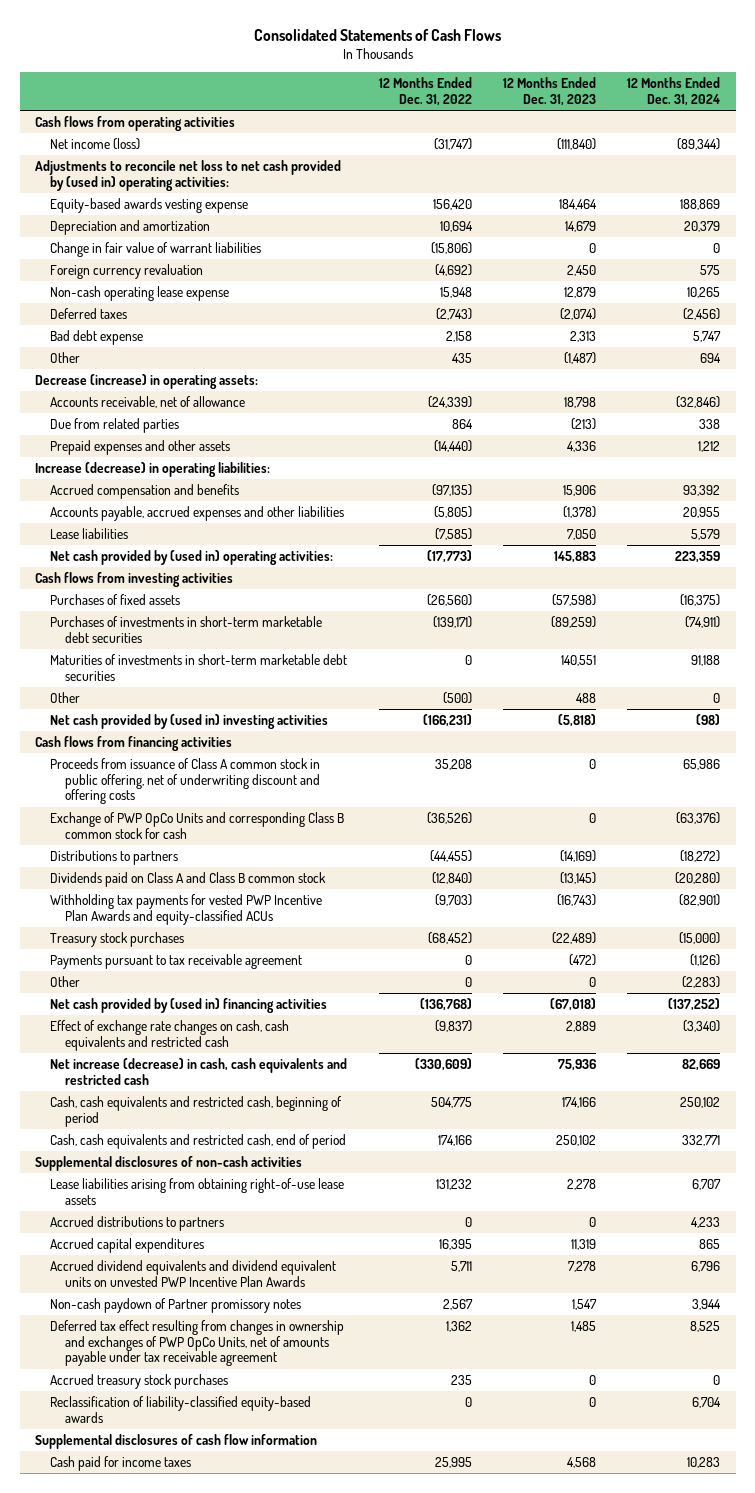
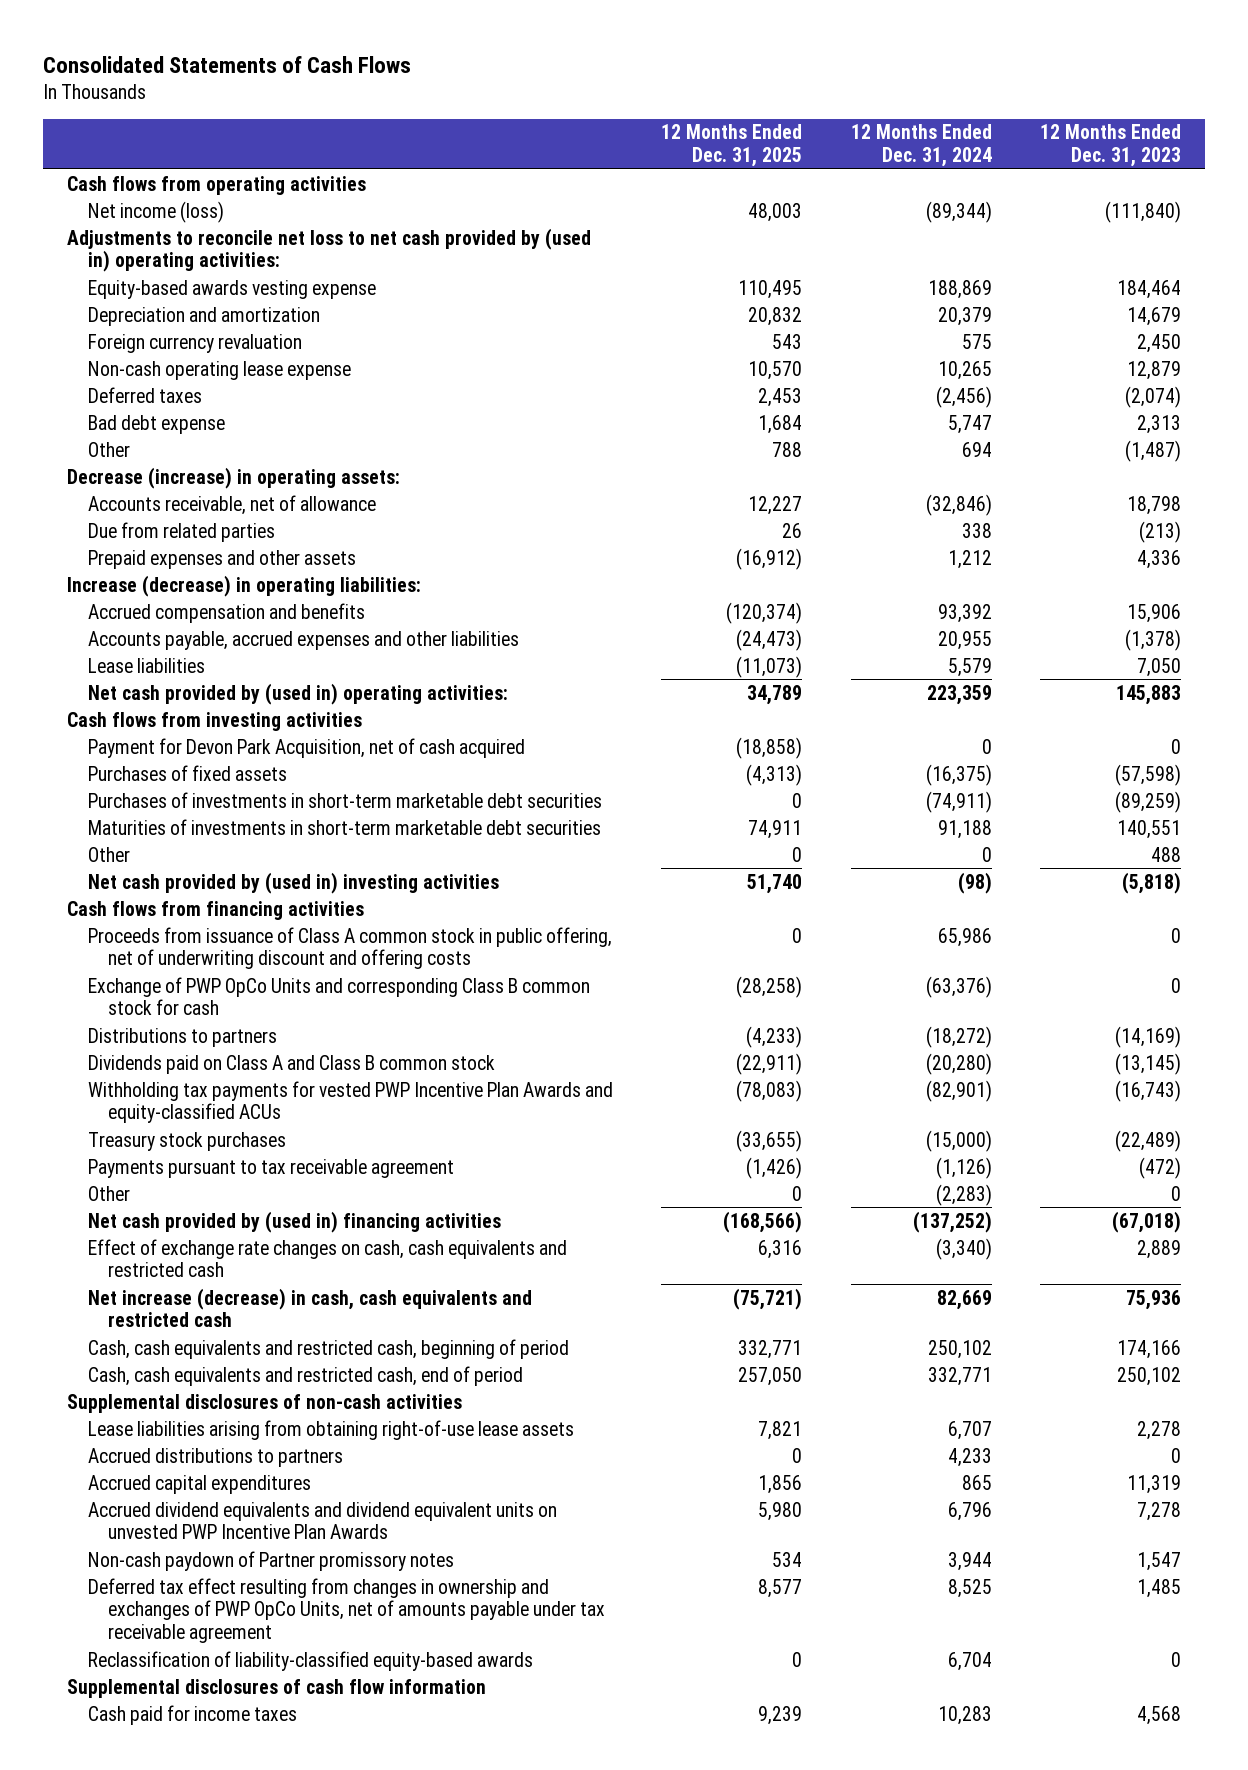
[378,77,472,106] 12 Months Ended Dec. 31, 2022 -> none
none -> [661,124,803,167] 12 Months Ended Dec. 31, 2025
[50,241,262,257] Change in fair value of warrant liabilities -> none
none -> [87,737,525,758] Payment for Devon Park Acquisition, net of cash acquired
[50,1373,229,1389] Accrued treasury stock purchases -> none

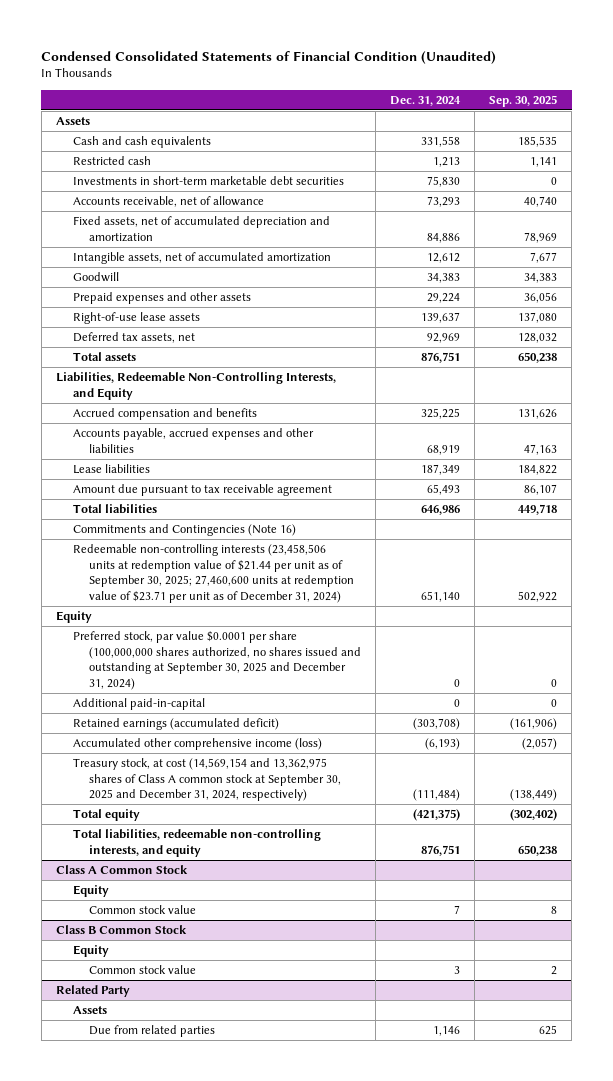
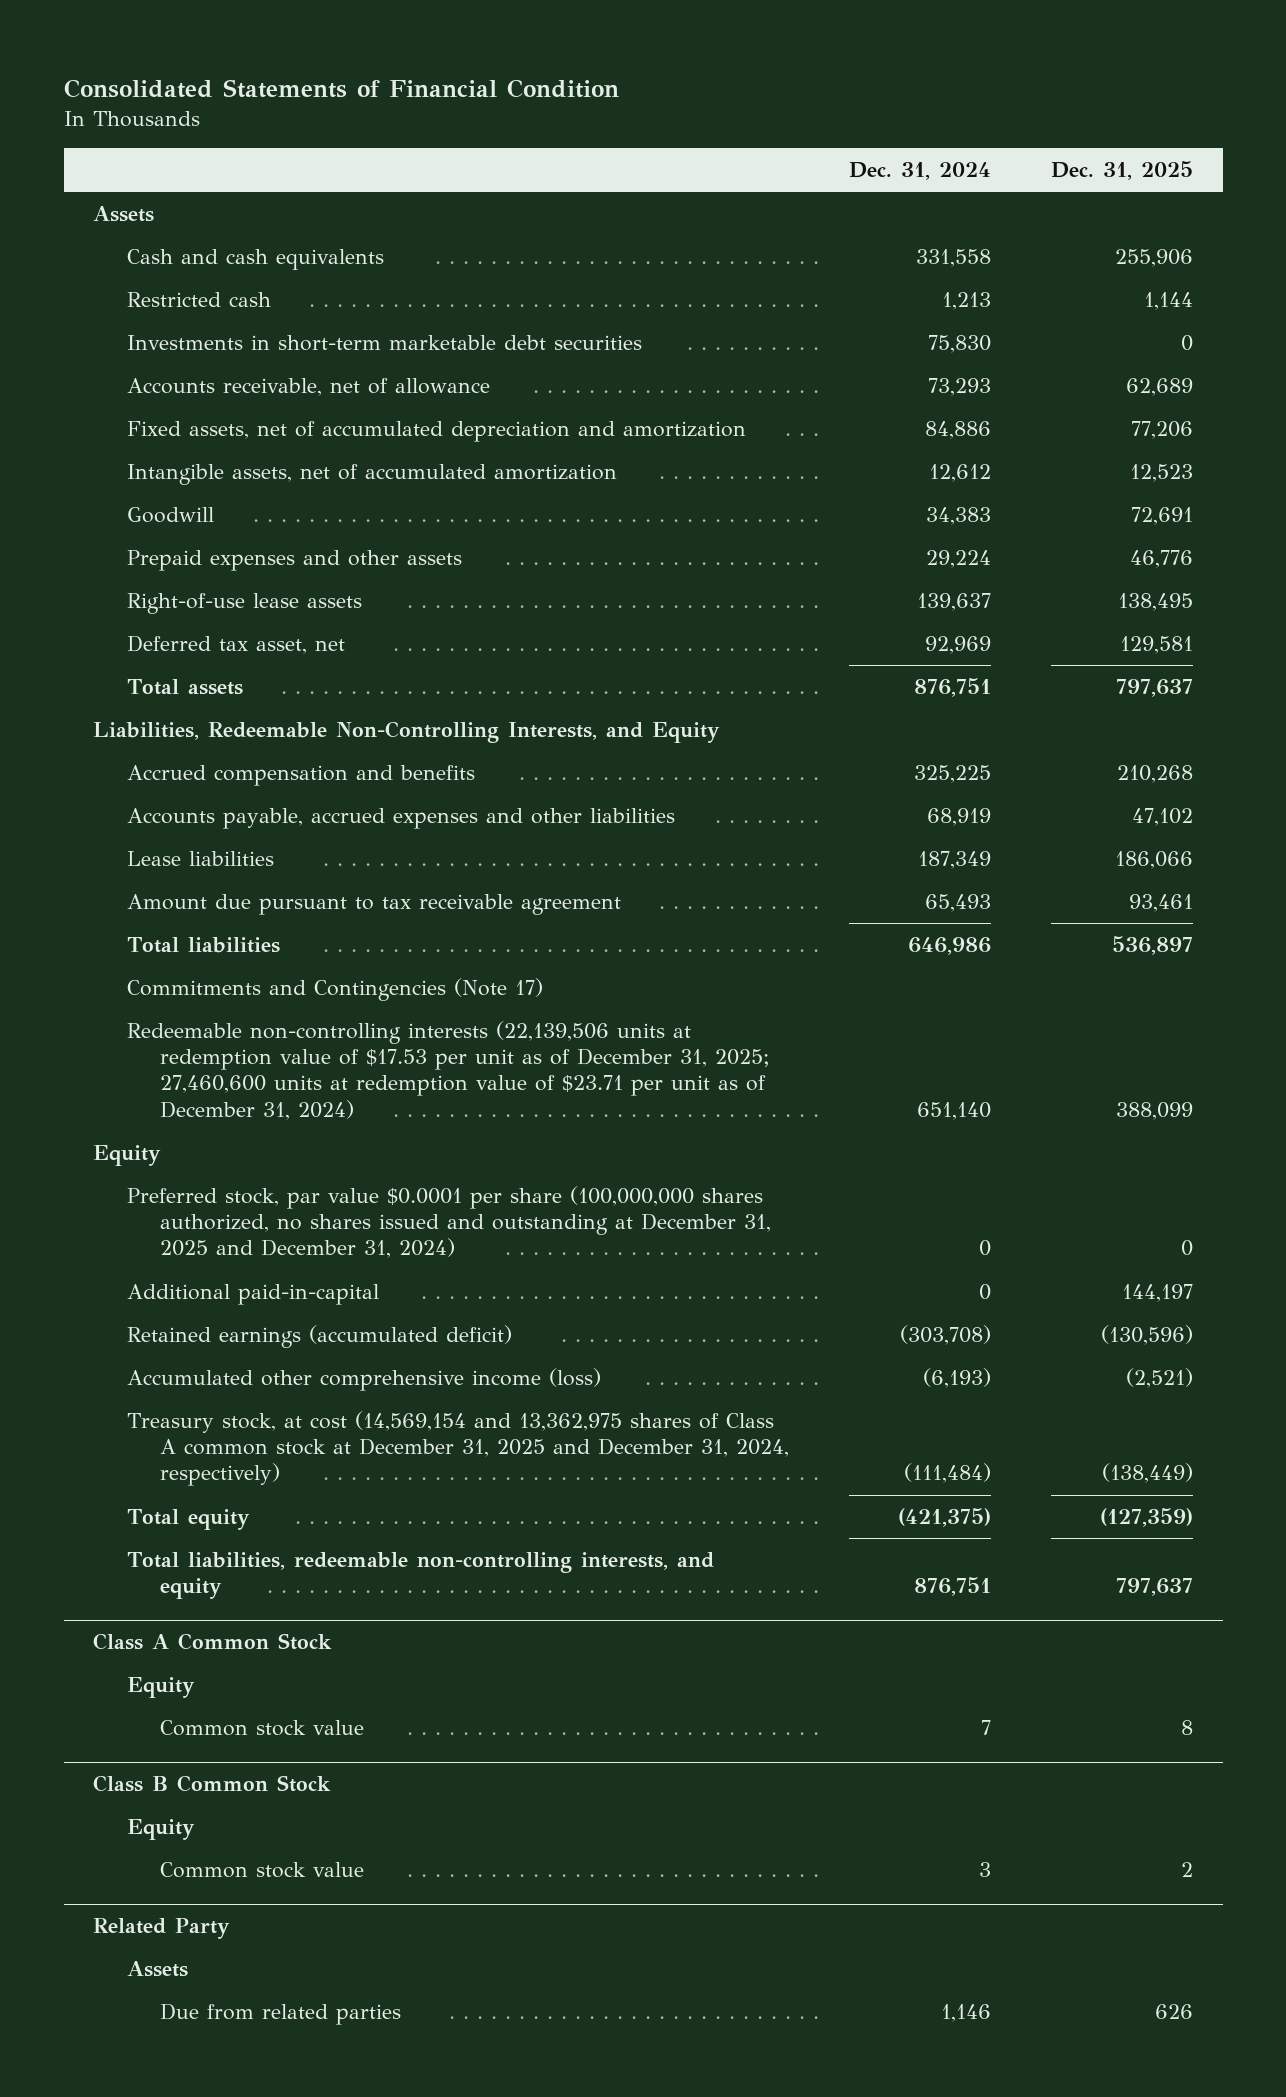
[41,50,497,64] Condensed Consolidated Statements of Financial Condition (Unaudited) -> [63,79,619,99] Consolidated Statements of Financial Condition
[489,94,558,107] Sep. 30, 2025 -> none
none -> [1050,160,1193,180] Dec. 31, 2025
[72,332,195,344] Deferred tax assets, net -> [126,635,345,655] Deferred tax asset, net
[72,524,296,537] Commitments and Contingencies (Note 16) -> [126,978,543,1002] Commitments and Contingencies (Note 17)
[72,544,355,603] Redeemable non-controlling interests (23,458,506 units at redemption value of $21.44 per unit as of September 30, 2025; 27,460,600 units at redemption value of $23.71 per unit as of December 31, 2024) -> [126,1021,770,1120] Redeemable non-controlling interests (22,139,506 units at redemption value of $17.53 per unit as of December 31, 2025; 27,460,600 units at redemption value of $23.71 per unit as of December 31, 2024)
[72,631,362,690] Preferred stock, par value $0.0001 per share (100,000,000 shares authorized, no shares issued and outstanding at September 30, 2025 and December 31, 2024) -> [126,1186,771,1259] Preferred stock, par value $0.0001 per share (100,000,000 shares authorized, no shares issued and outstanding at December 31, 2025 and December 31, 2024)
[72,758,342,802] Treasury stock, at cost (14,569,154 and 13,362,975 shares of Class A common stock at September 30, 2025 and December 31, 2024, respectively) -> [126,1411,789,1487] Treasury stock, at cost (14,569,154 and 13,362,975 shares of Class A common stock at December 31, 2025 and December 31, 2024, respectively)

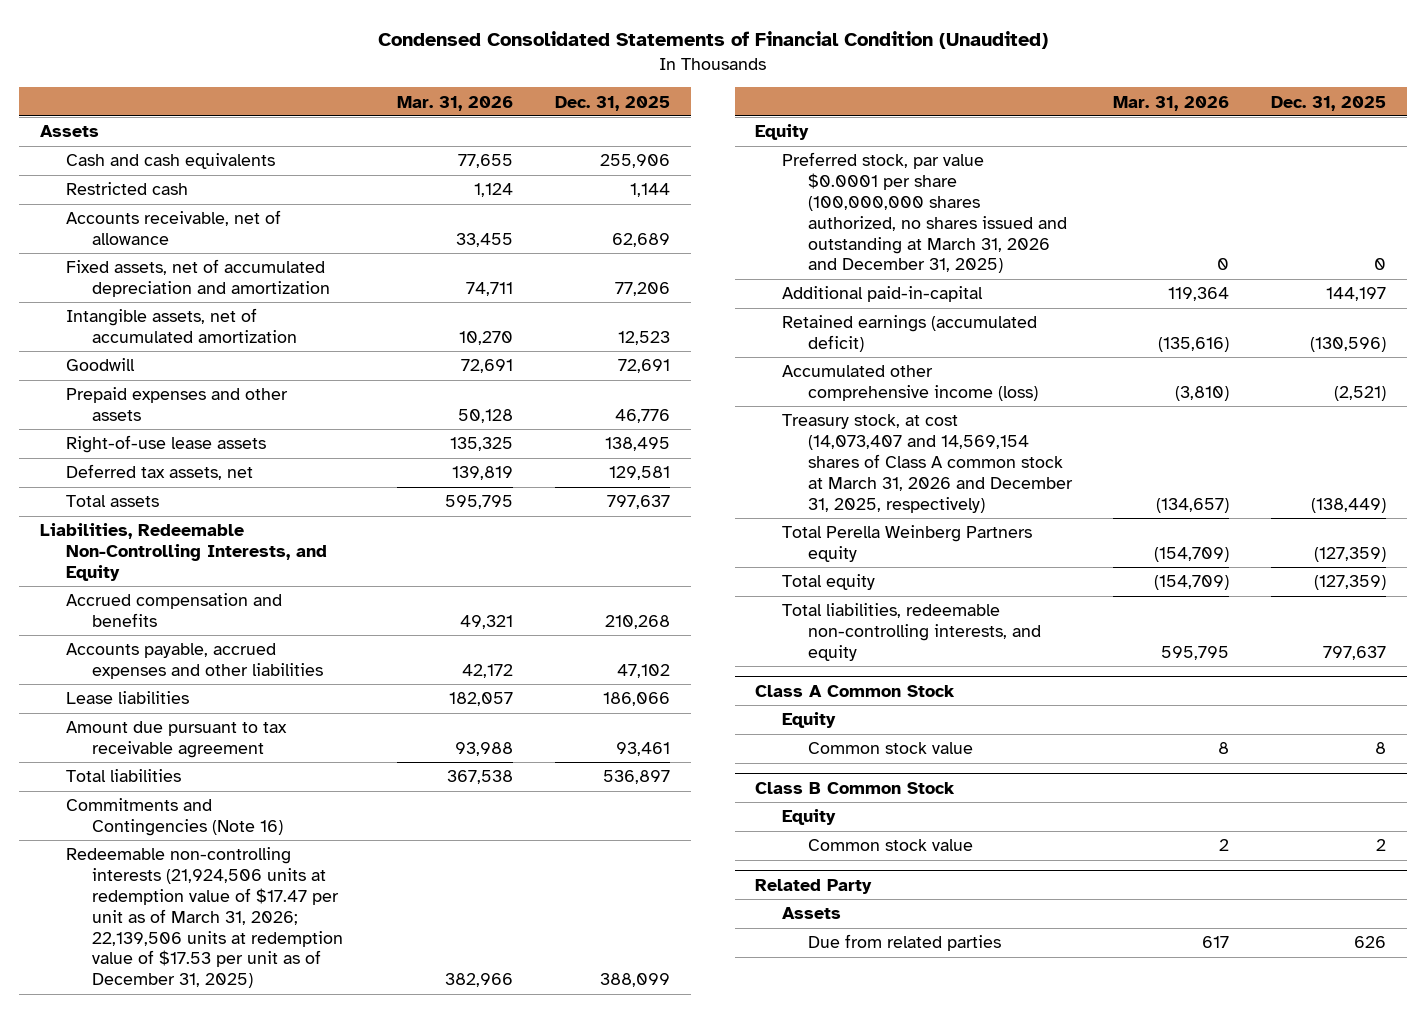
[63,79,619,99] Consolidated Statements of Financial Condition -> [377,31,1048,50] Condensed Consolidated Statements of Financial Condition (Unaudited)
[848,161,991,180] Dec. 31, 2024 -> none
none -> [397,95,514,111] Mar. 31, 2026
[126,335,642,352] Investments in short-term marketable debt securities -> none
[126,635,345,655] Deferred tax asset, net -> [65,464,253,481] Deferred tax assets, net
[126,978,543,1002] Commitments and Contingencies (Note 17) -> [65,798,283,837] Commitments and Contingencies (Note 16)
[126,1021,770,1120] Redeemable non-controlling interests (22,139,506 units at redemption value of $17.53 per unit as of December 31, 2025; 27,460,600 units at redemption value of $23.71 per unit as of December 31, 2024) -> [65,847,343,989] Redeemable non-controlling interests (21,924,506 units at redemption value of $17.47 per unit as of March 31, 2026; 22,139,506 units at redemption value of $17.53 per unit as of December 31, 2025)
[126,1186,771,1259] Preferred stock, par value $0.0001 per share (100,000,000 shares authorized, no shares issued and outstanding at December 31, 2025 and December 31, 2024) -> [781,152,1067,274] Preferred stock, par value $0.0001 per share (100,000,000 shares authorized, no shares issued and outstanding at March 31, 2026 and December 31, 2025)
[126,1411,789,1487] Treasury stock, at cost (14,569,154 and 13,362,975 shares of Class A common stock at December 31, 2025 and December 31, 2024, respectively) -> [781,414,1073,513] Treasury stock, at cost (14,073,407 and 14,569,154 shares of Class A common stock at March 31, 2026 and December 31, 2025, respectively)
none -> [781,525,1032,563] Total Perella Weinberg Partners equity

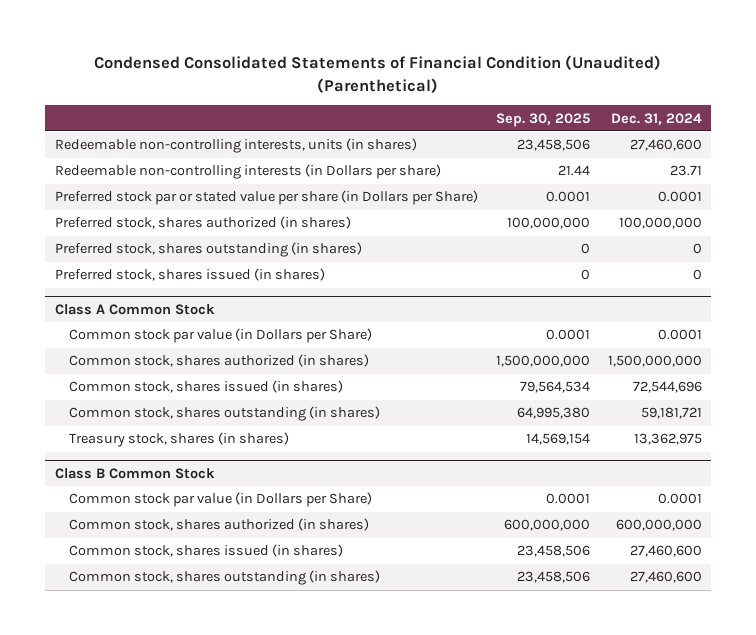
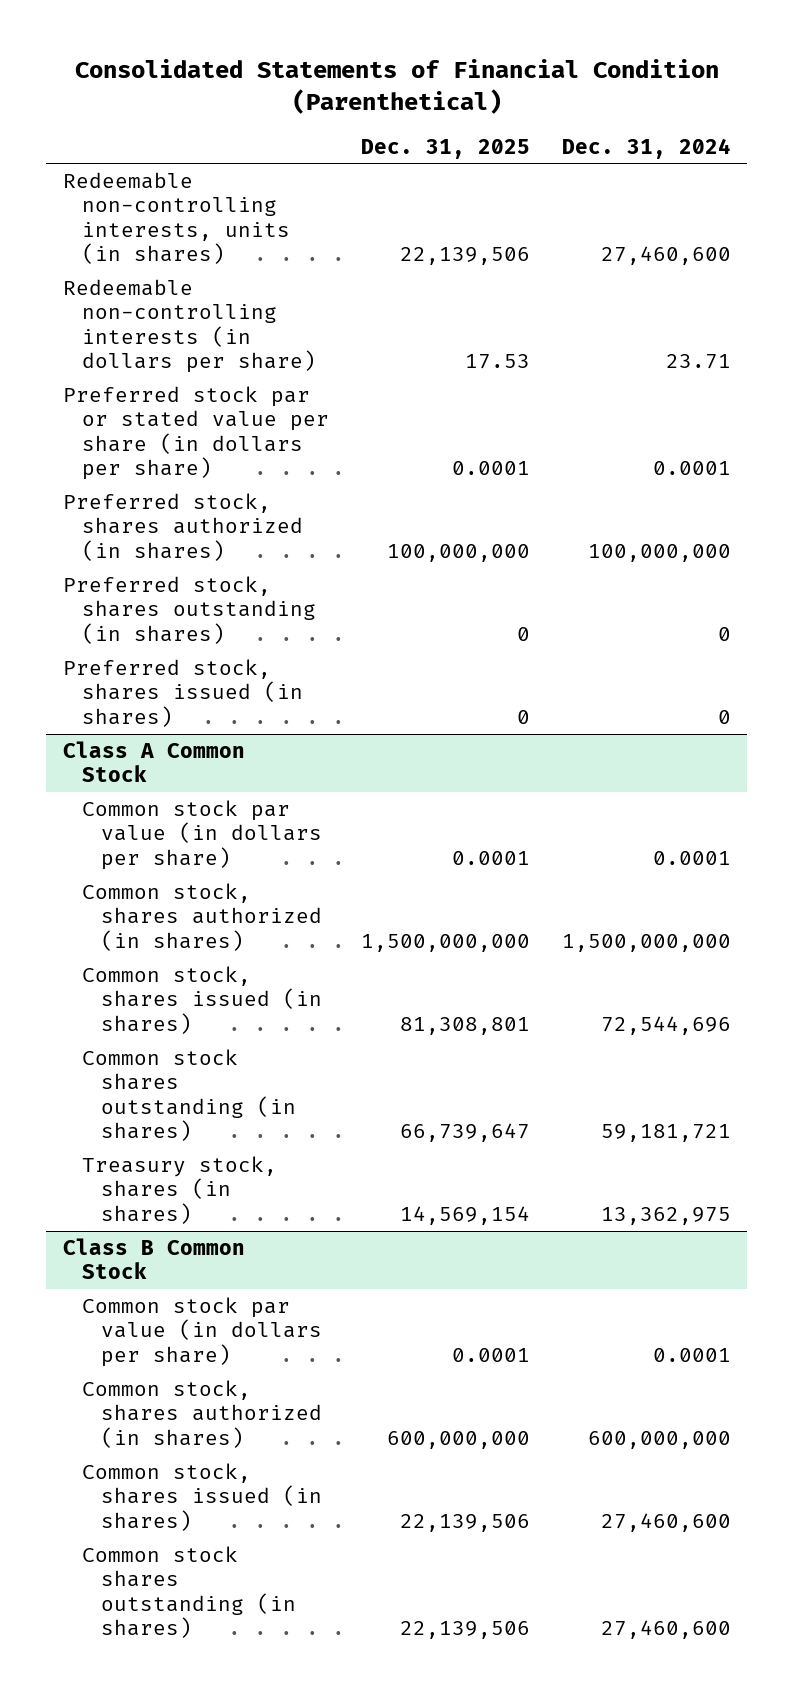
[94,55,662,93] Condensed Consolidated Statements of Financial Condition (Unaudited) (Parenthetical) -> [74,58,719,114] Consolidated Statements of Financial Condition (Parenthetical)
[495,112,590,127] Sep. 30, 2025 -> none
none -> [360,138,530,159] Dec. 31, 2025
[54,164,441,180] Redeemable non-controlling interests (in Dollars per share) -> [62,278,316,374] Redeemable non-controlling interests (in dollars per share)
[54,190,478,206] Preferred stock par or stated value per share (in Dollars per Share) -> [62,385,329,481] Preferred stock par or stated value per share (in dollars per share)
[69,328,373,344] Common stock par value (in Dollars per Share) -> [81,799,322,870] Common stock par value (in dollars per share)
[69,406,381,422] Common stock, shares outstanding (in shares) -> [81,1048,296,1142] Common stock shares outstanding (in shares)
[69,492,373,508] Common stock par value (in Dollars per Share) -> [81,1296,322,1367] Common stock par value (in dollars per share)
[69,570,381,586] Common stock, shares outstanding (in shares) -> [81,1545,296,1639] Common stock shares outstanding (in shares)

